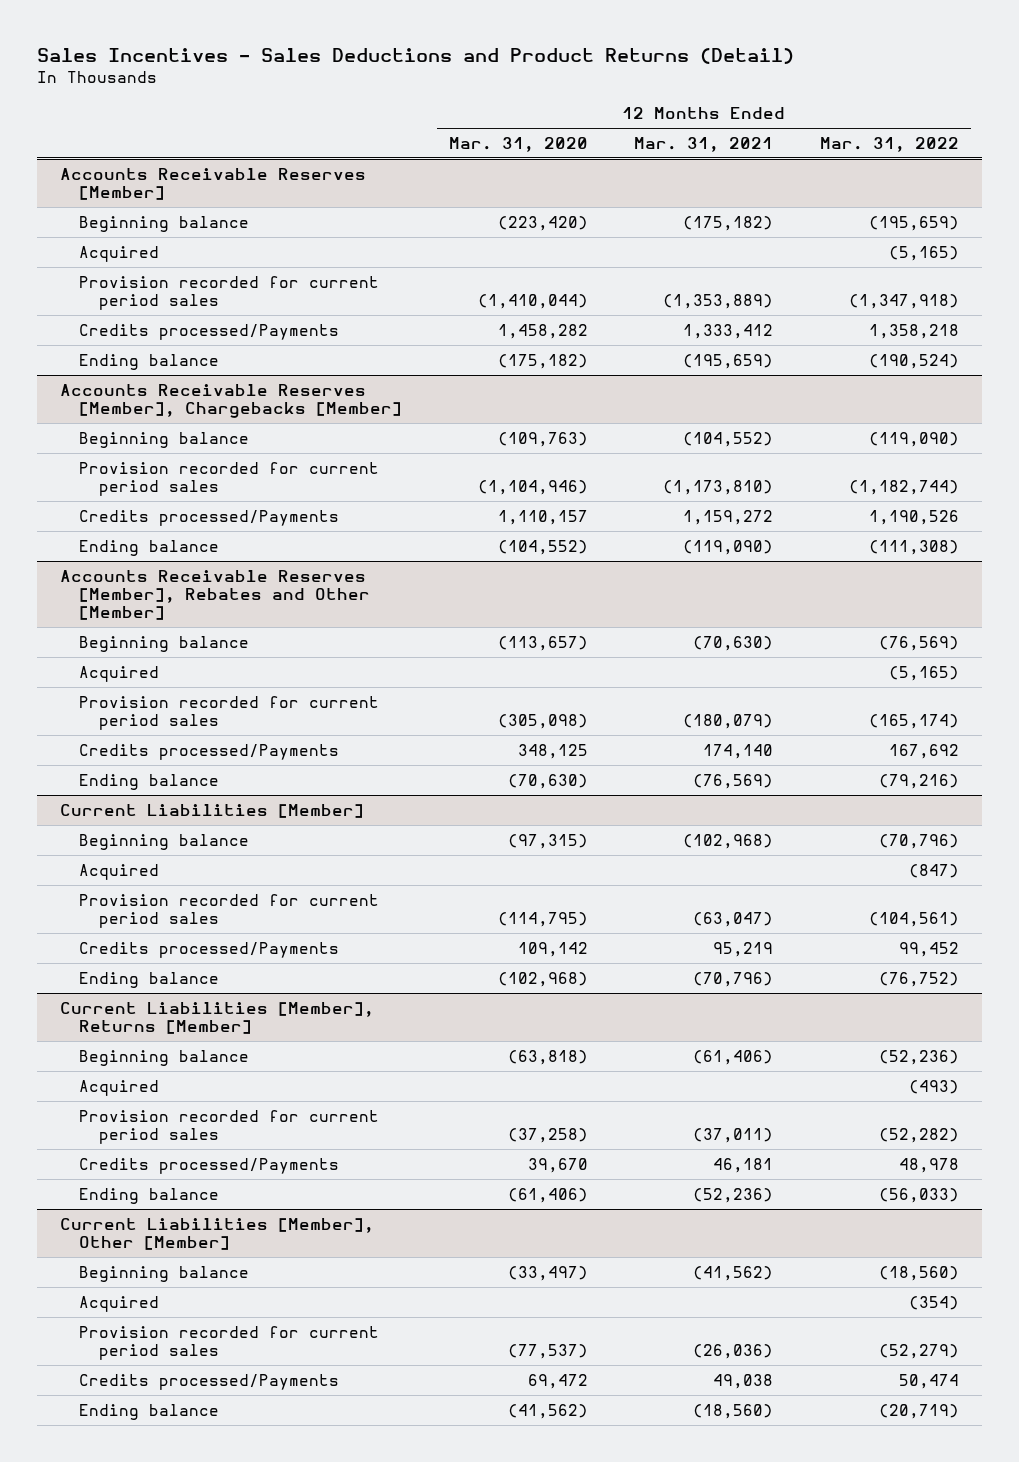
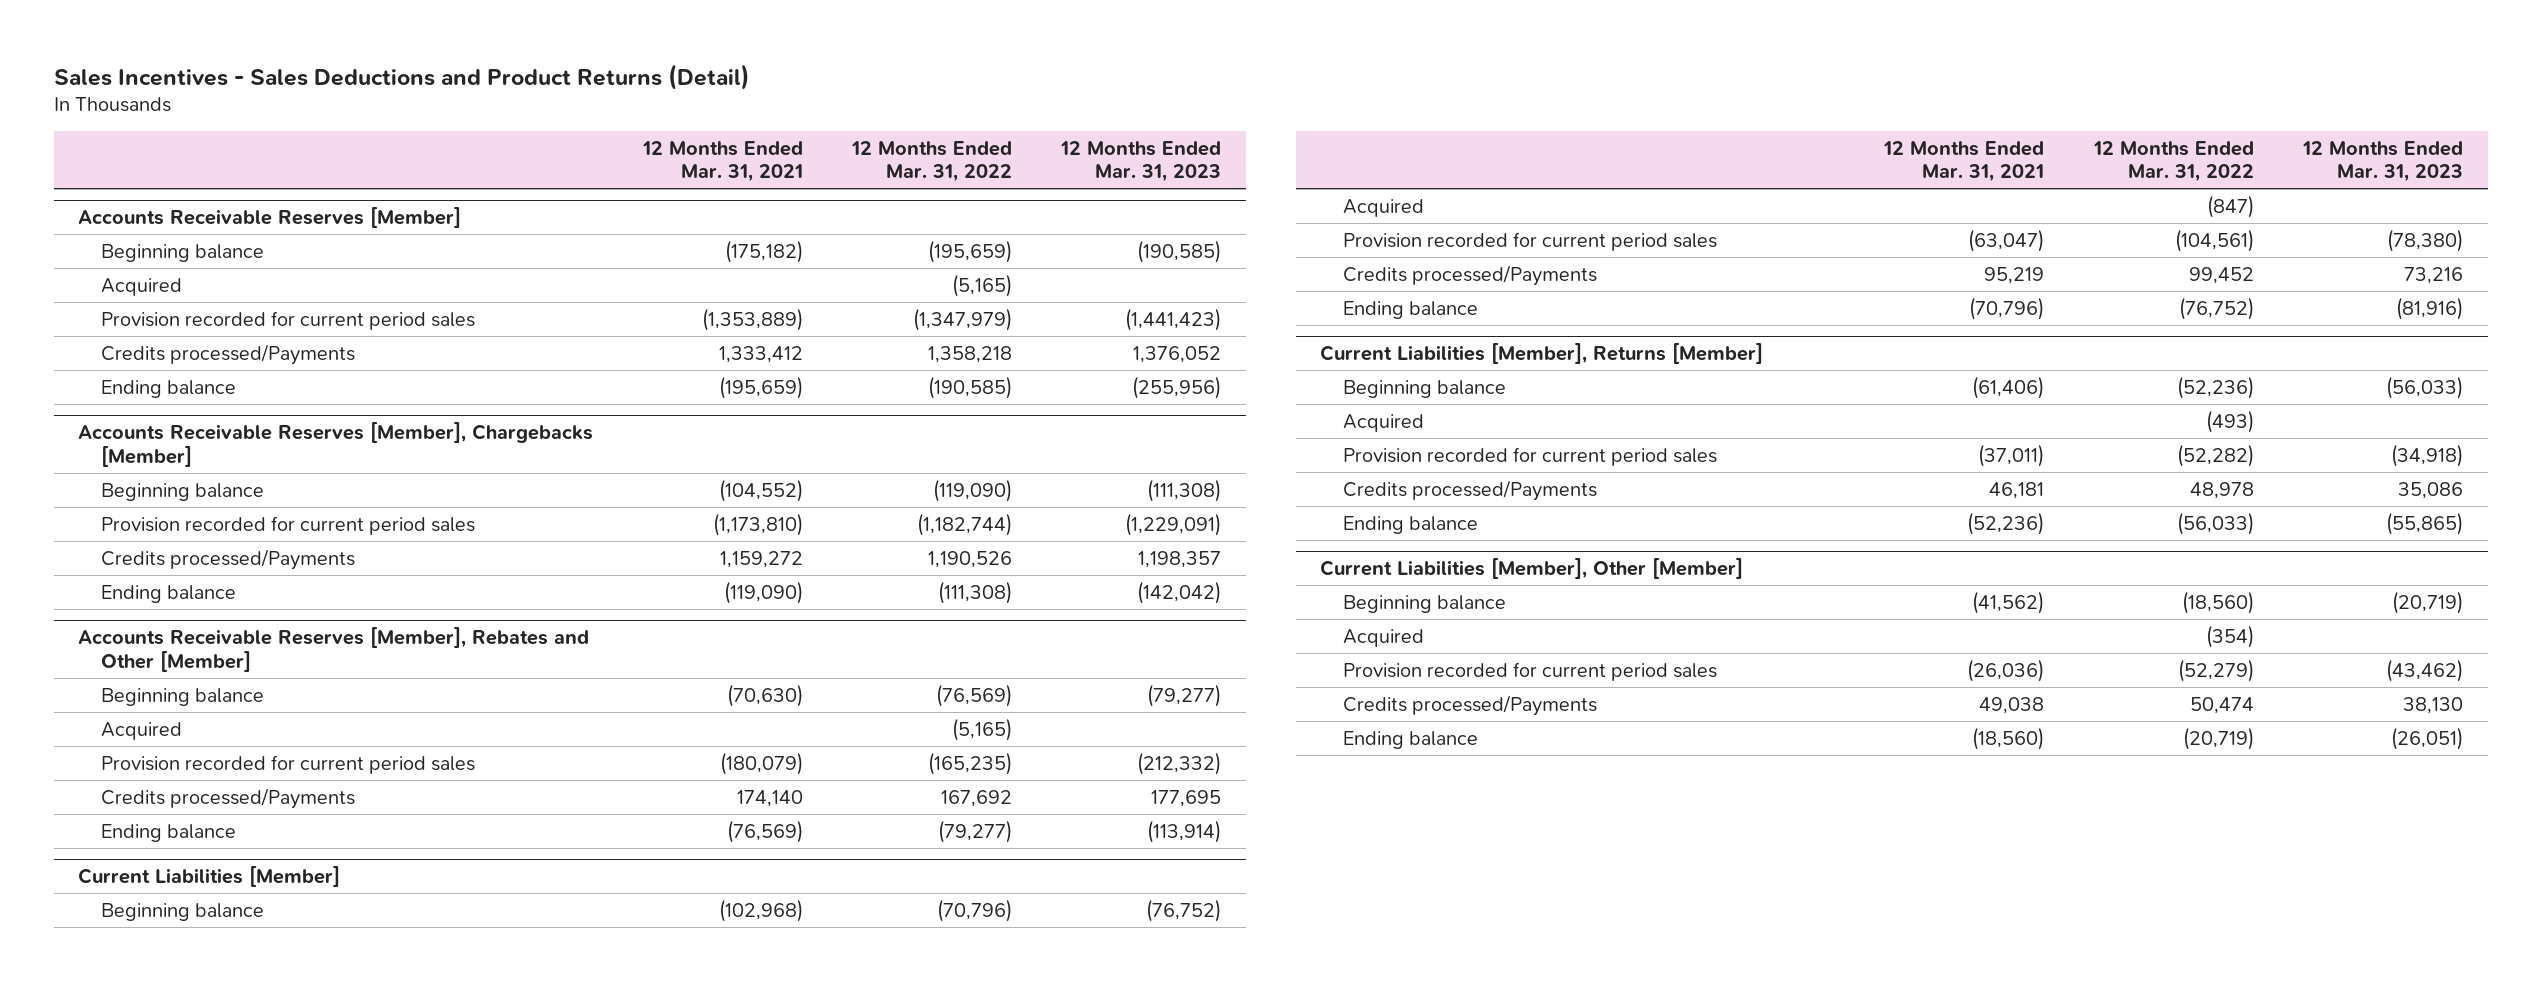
[448,137,588,153] Mar. 31, 2020 -> none
none -> [1060,140,1222,183] 12 Months Ended Mar. 31, 2023
[848,293,959,309] (1,347,918) -> [912,307,1012,331] (1,347,979)
[868,353,959,369] (190,524) -> [927,375,1012,399] (190,585)
[868,713,959,729] (165,174) -> [927,751,1012,775] (165,235)
[878,773,959,789] (79,216) -> [937,819,1012,843] (79,277)

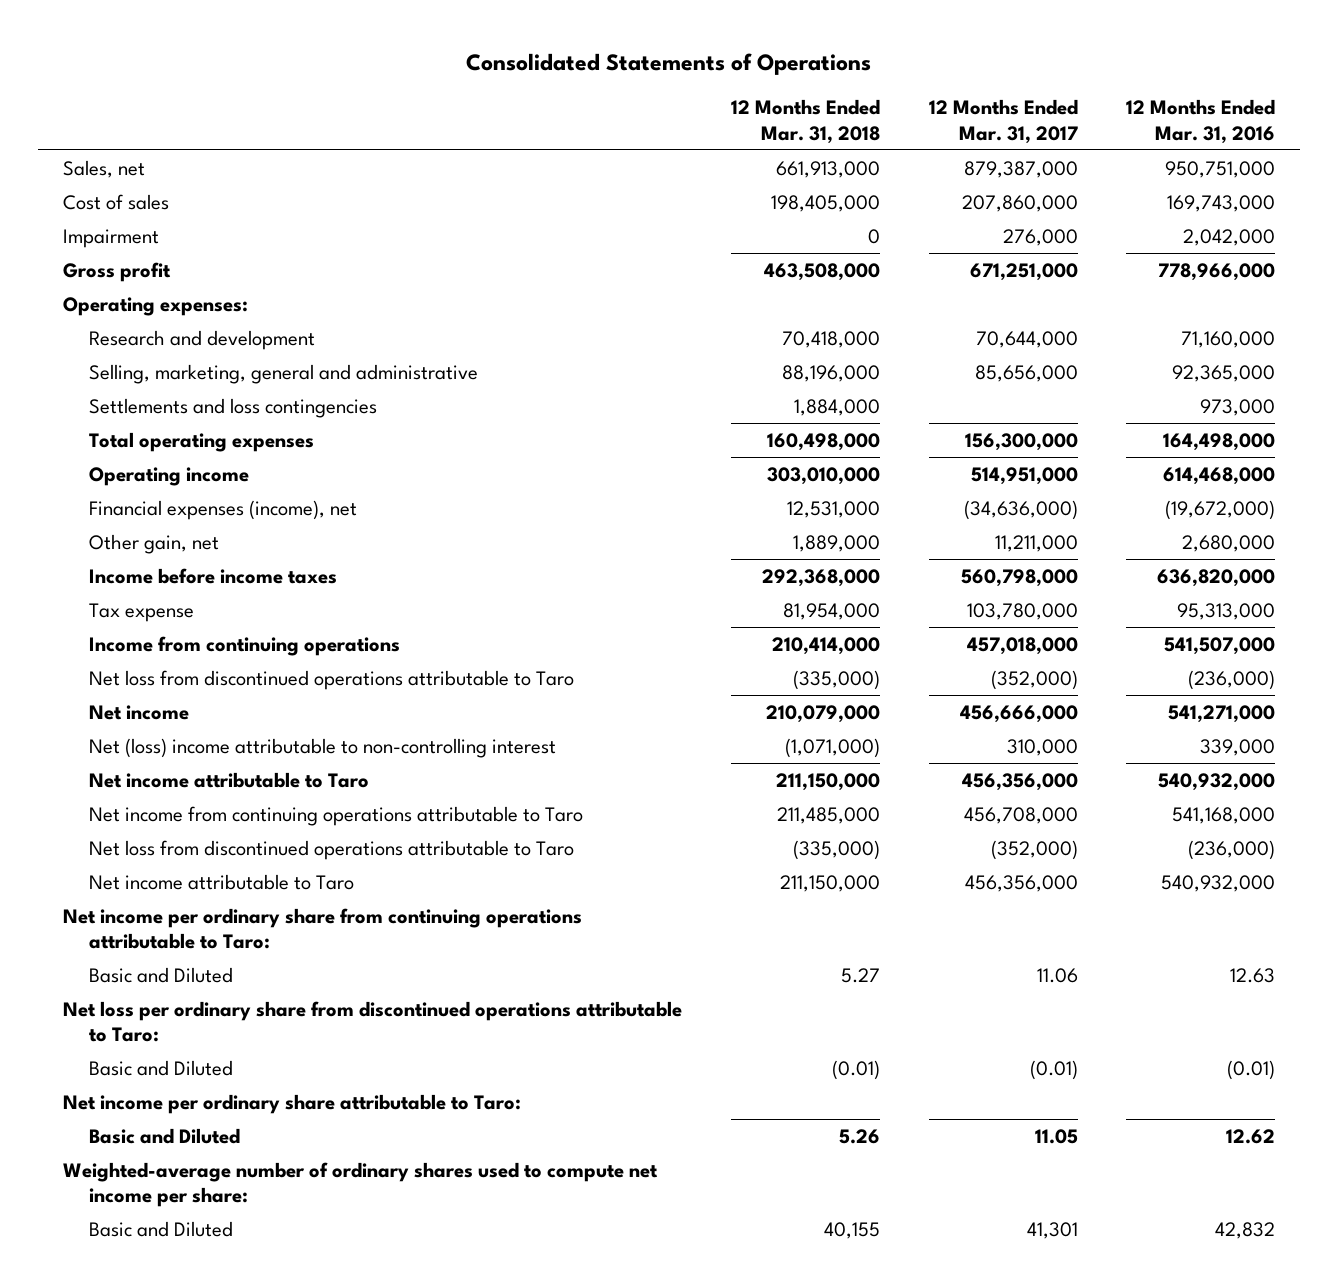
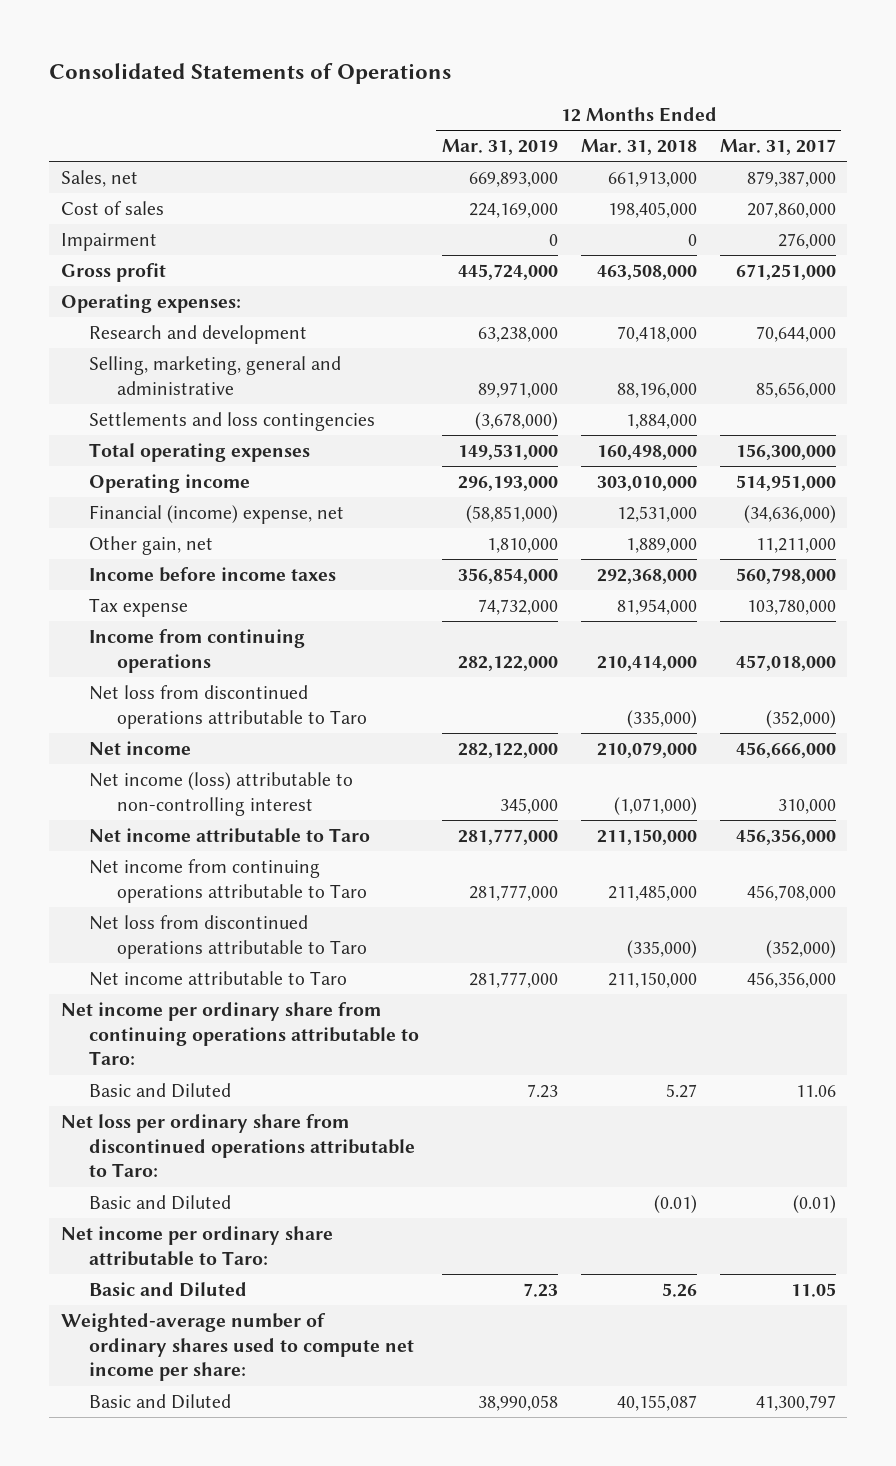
[1126,99,1276,144] 12 Months Ended Mar. 31, 2016 -> none
none -> [441,139,558,156] Mar. 31, 2019
[88,499,357,520] Financial expenses (income), net -> [88,504,344,524] Financial (income) expense, net
[88,737,556,758] Net (loss) income attributable to non-controlling interest -> [88,771,353,816] Net income (loss) attributable to non-controlling interest
[823,1221,880,1239] 40,155 -> [616,1394,697,1411] 40,155,087
[1026,1221,1078,1239] 41,301 -> [755,1394,836,1411] 41,300,797

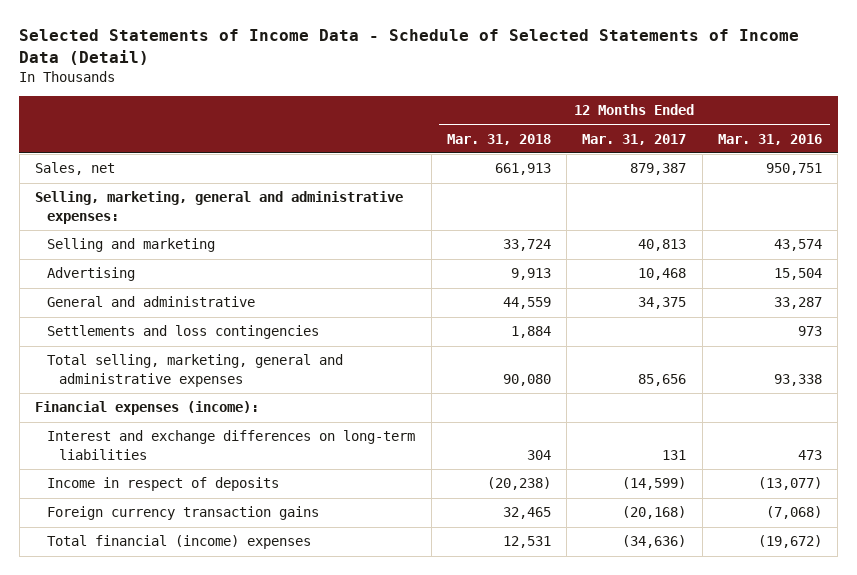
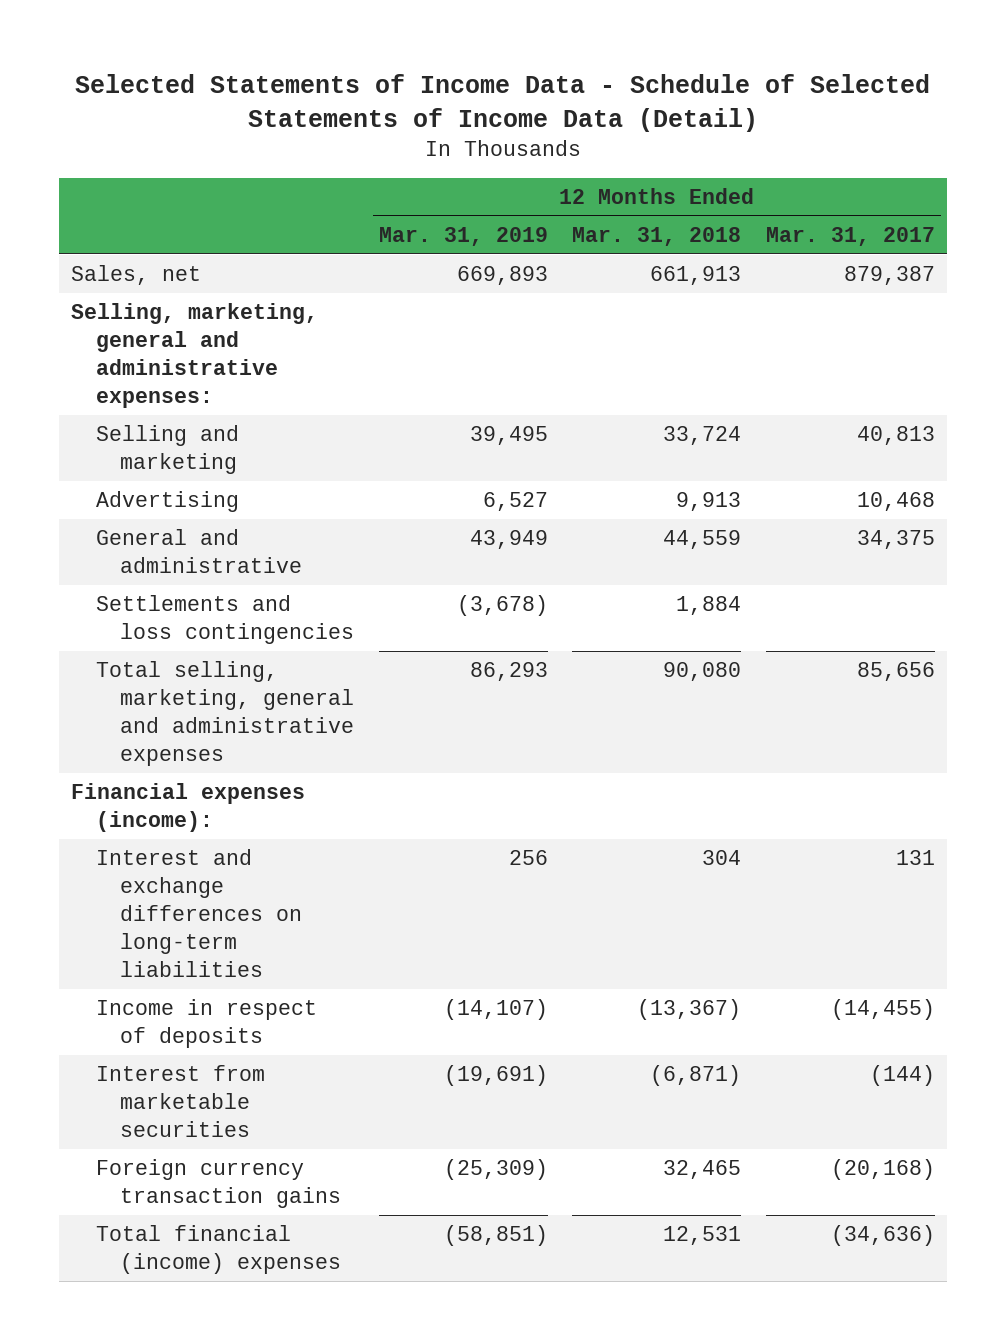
[718,133,823,145] Mar. 31, 2016 -> none
none -> [378,226,548,246] Mar. 31, 2019
[486,477,551,491] (20,238) -> [637,999,742,1021] (13,367)
[622,477,687,491] (14,599) -> [830,999,935,1021] (14,455)
none -> [95,1065,265,1138] Interest from marketable securities

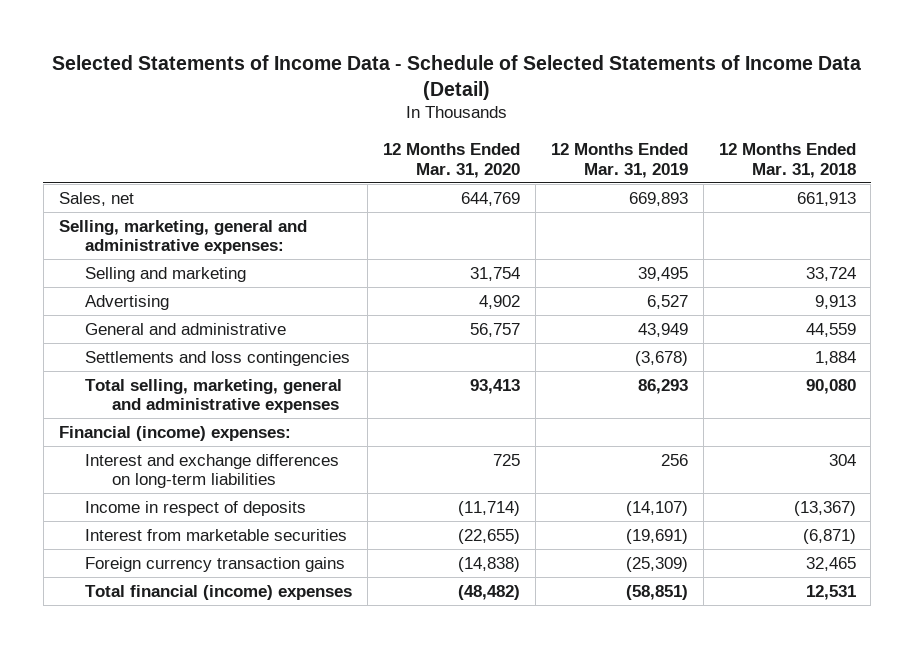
[765,226,935,246] Mar. 31, 2017 -> none
none -> [383,143,521,178] 12 Months Ended Mar. 31, 2020
[71,783,306,833] Financial expenses (income): -> [58,425,291,441] Financial (income) expenses:

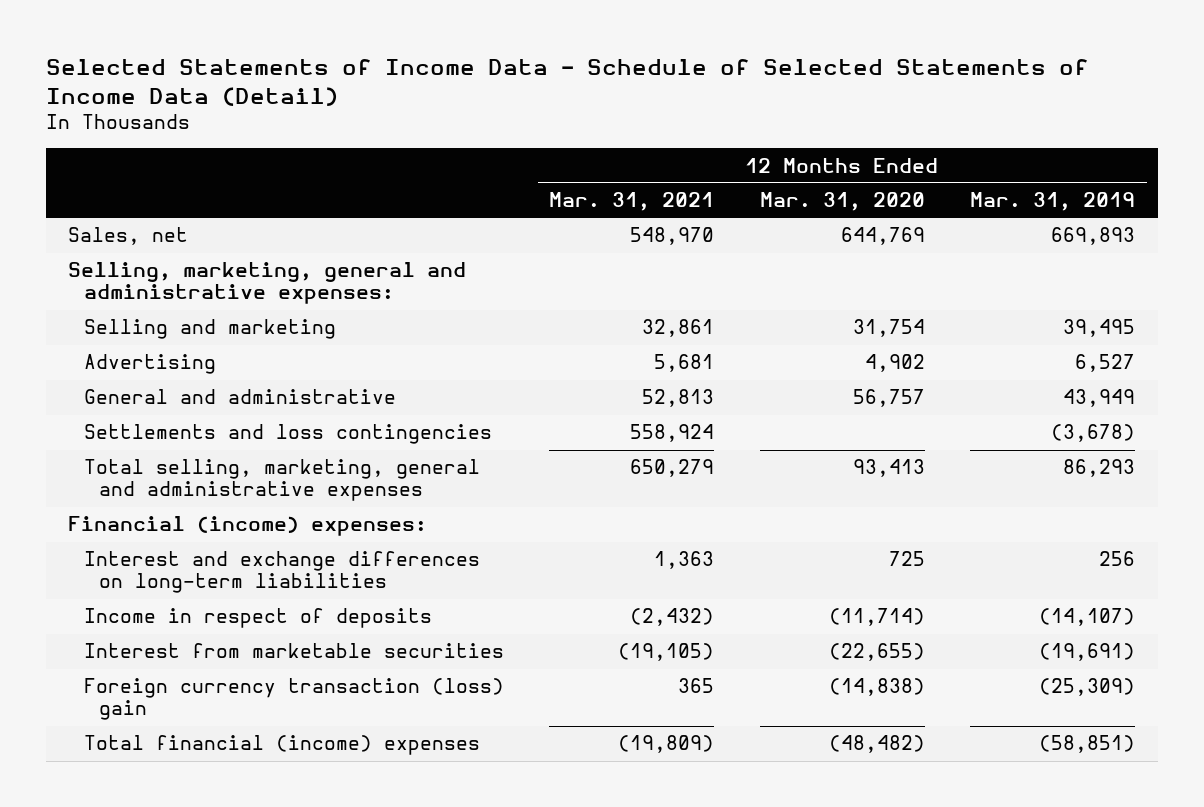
[718,143,856,178] 12 Months Ended Mar. 31, 2018 -> none
none -> [549,192,715,212] Mar. 31, 2021
[85,556,346,572] Foreign currency transaction gains -> [83,678,504,721] Foreign currency transaction (loss) gain

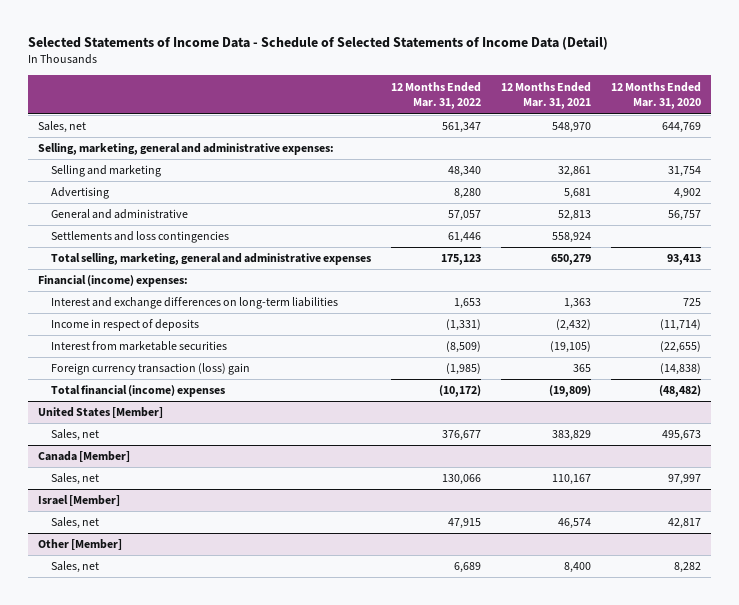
[970,192,1136,212] Mar. 31, 2019 -> none
none -> [390,81,481,110] 12 Months Ended Mar. 31, 2022
none -> [37,407,163,419] United States [Member]
none -> [50,429,99,442] Sales, net
none -> [37,451,130,463] Canada [Member]
none -> [50,473,99,486] Sales, net
none -> [37,495,120,507] Israel [Member]
none -> [50,517,99,530] Sales, net
none -> [37,539,122,551] Other [Member]
none -> [50,561,99,574] Sales, net

